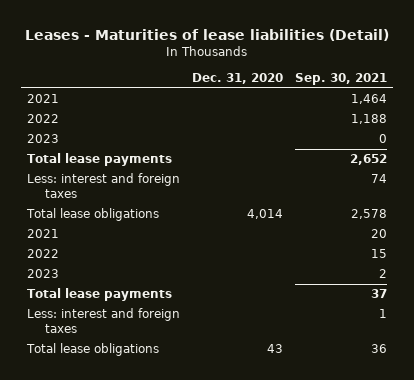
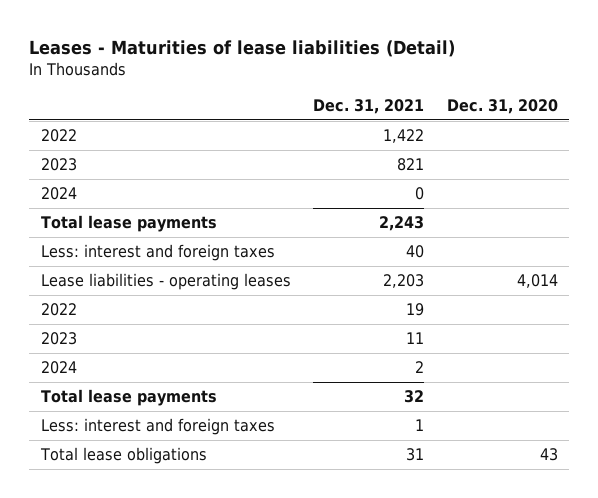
[295,73,388,86] Sep. 30, 2021 -> none
none -> [313,98,425,114] Dec. 31, 2021
[27,94,60,104] 2021 -> none
none -> [40,187,77,201] 2024
[27,229,60,239] 2021 -> none
[26,208,160,222] Total lease obligations -> [40,273,291,291] Lease liabilities - operating leases
none -> [40,361,77,375] 2024

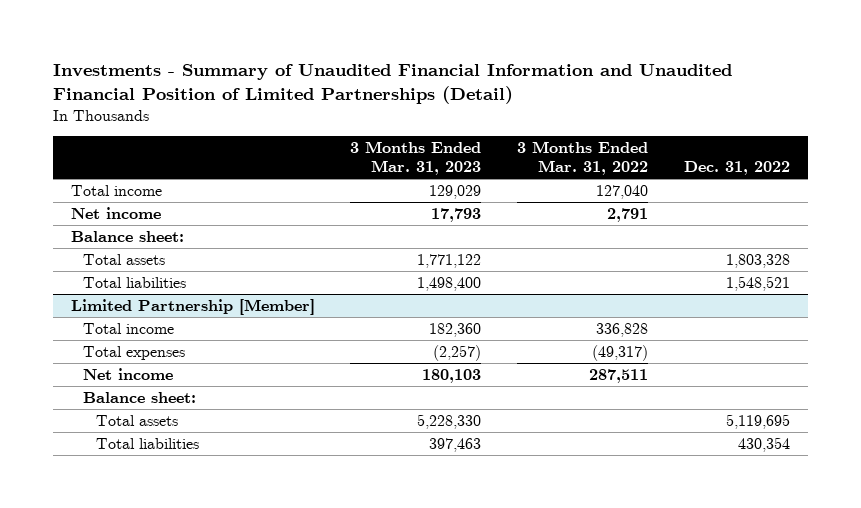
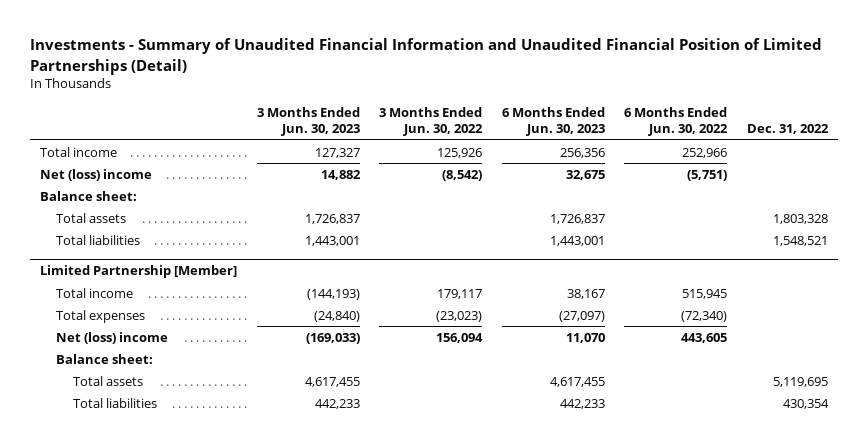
[350,140,482,176] 3 Months Ended Mar. 31, 2023 -> none
[517,140,649,176] 3 Months Ended Mar. 31, 2022 -> none
none -> [256,106,360,137] 3 Months Ended Jun. 30, 2023
none -> [379,106,484,137] 3 Months Ended Jun. 30, 2022
none -> [501,106,605,137] 6 Months Ended Jun. 30, 2023
none -> [624,106,729,137] 6 Months Ended Jun. 30, 2022
[70,206,161,219] Net income -> [40,168,153,181] Net (loss) income
[83,367,174,380] Net income -> [56,331,169,344] Net (loss) income

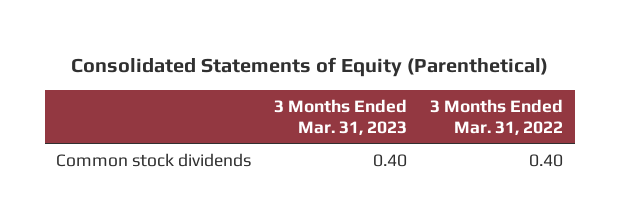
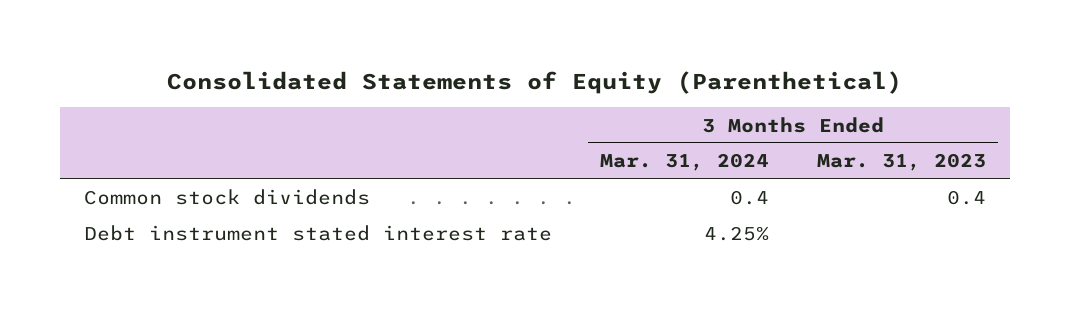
[430,98,564,135] 3 Months Ended Mar. 31, 2022 -> none
none -> [599,153,769,172] Mar. 31, 2024
[373,154,408,168] 0.40 -> [946,190,986,206] 0.4
none -> [83,225,552,242] Debt instrument stated interest rate

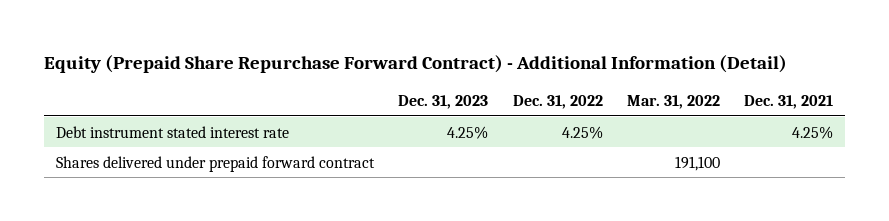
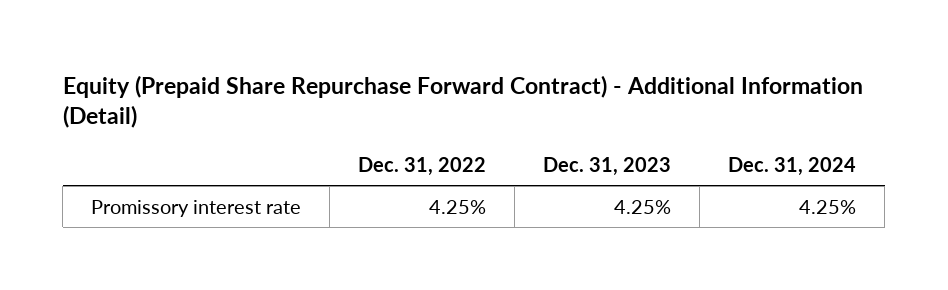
[626,95,720,110] Mar. 31, 2022 -> none
[743,95,833,110] Dec. 31, 2021 -> none
none -> [728,156,857,176] Dec. 31, 2024
[56,155,376,172] Shares delivered under prepaid forward contract -> none
[56,125,290,138] Debt instrument stated interest rate -> [91,199,302,217] Promissory interest rate

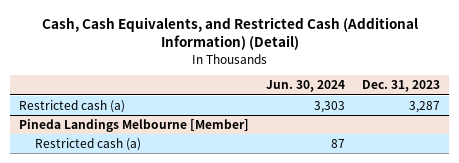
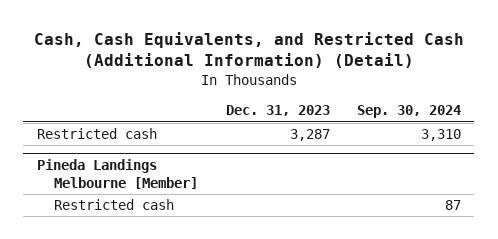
[266,80,346,93] Jun. 30, 2024 -> none
none -> [356,105,461,119] Sep. 30, 2024
[18,99,125,113] Restricted cash (a) -> [36,128,157,140] Restricted cash
[34,137,141,151] Restricted cash (a) -> [54,199,175,211] Restricted cash

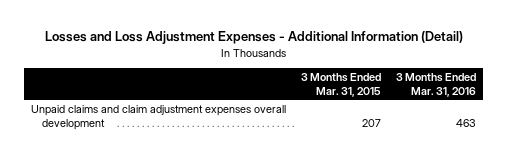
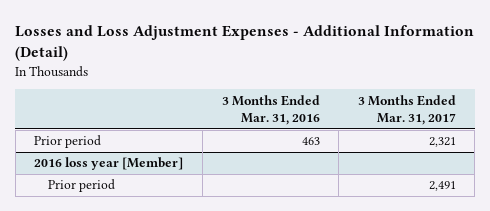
[301,72,382,97] 3 Months Ended Mar. 31, 2015 -> none
none -> [357,94,456,125] 3 Months Ended Mar. 31, 2017
[31,104,287,131] Unpaid claims and claim adjustment expenses overall development -> [34,135,102,149] Prior period
none -> [34,157,184,171] 2016 loss year [Member]
none -> [48,179,116,193] Prior period

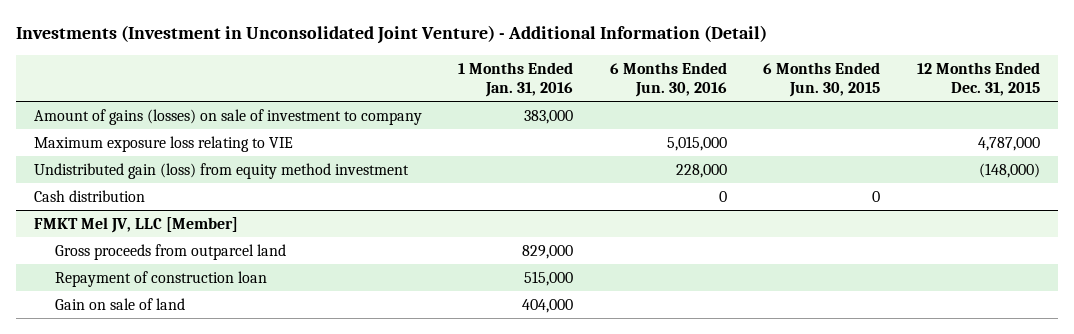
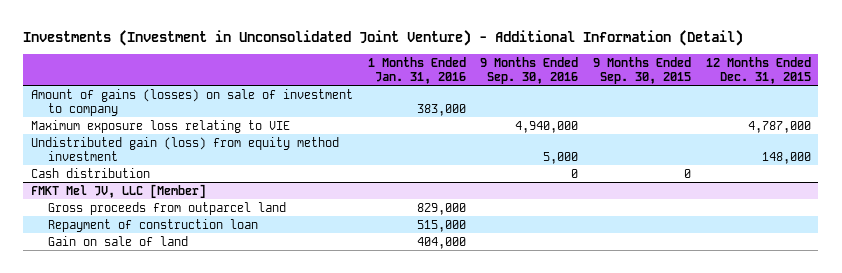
[609,61,727,98] 6 Months Ended Jun. 30, 2016 -> none
[763,61,881,98] 6 Months Ended Jun. 30, 2015 -> none
none -> [480,56,579,84] 9 Months Ended Sep. 30, 2016
none -> [593,56,692,84] 9 Months Ended Sep. 30, 2015
[978,162,1040,178] (148,000) -> [761,151,811,164] 148,000

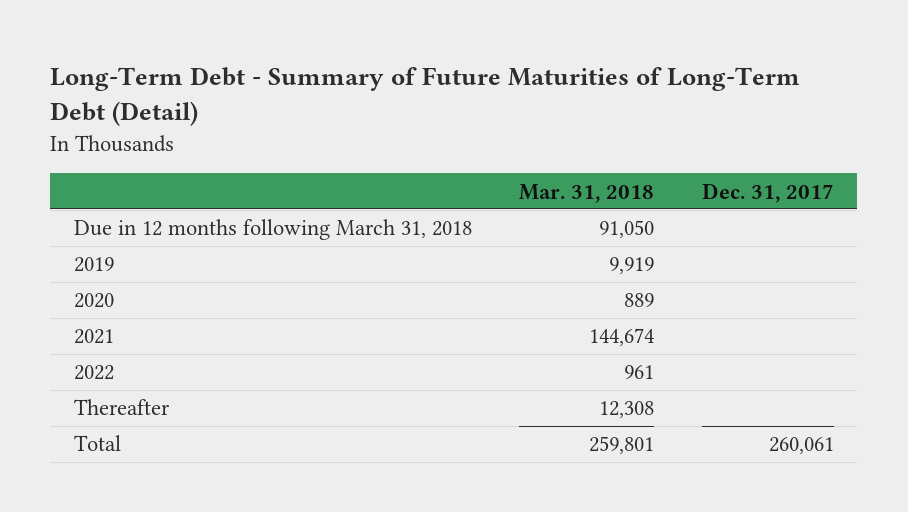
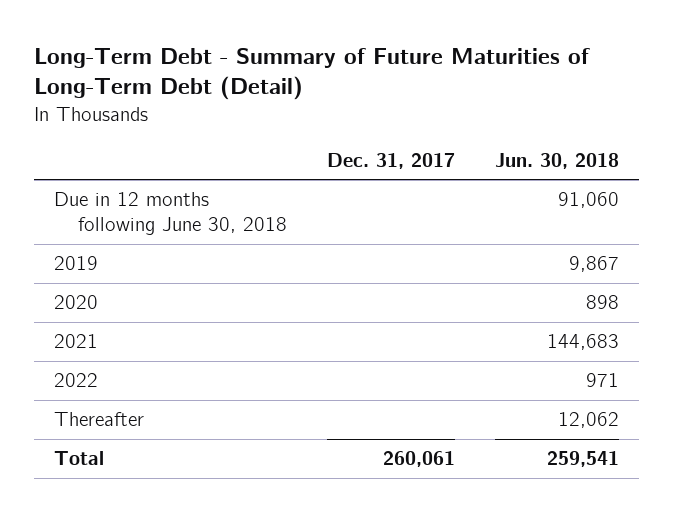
[519,183,655,203] Mar. 31, 2018 -> none
none -> [495,152,620,169] Jun. 30, 2018
[73,219,472,241] Due in 12 months following March 31, 2018 -> [53,192,288,236] Due in 12 months following June 30, 2018

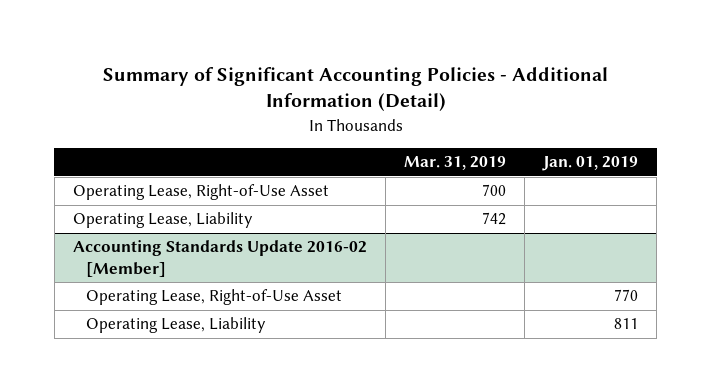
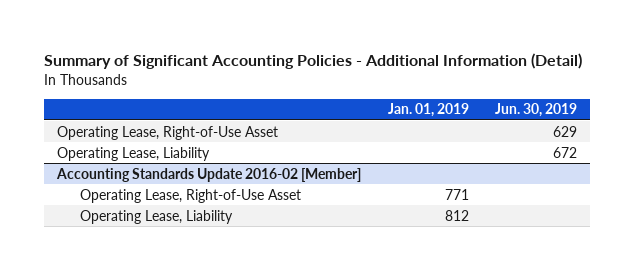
[404,156,507,171] Mar. 31, 2019 -> none
none -> [494,103,577,118] Jun. 30, 2019
[614,289,639,302] 770 -> [444,188,469,200] 771
[614,318,639,330] 811 -> [444,209,469,221] 812

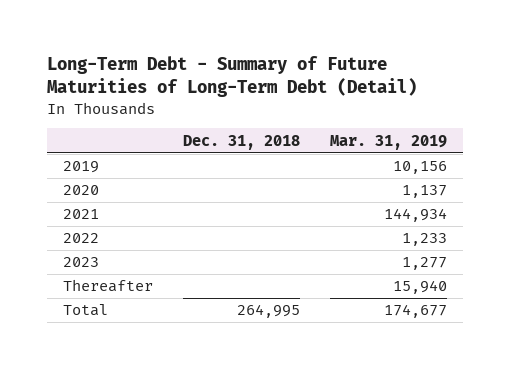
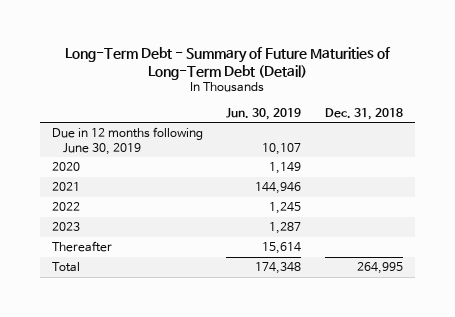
[330,134,448,150] Mar. 31, 2019 -> none
none -> [226,107,302,120] Jun. 30, 2019
[62,161,99,174] 2019 -> [51,126,203,155] Due in 12 months following June 30, 2019

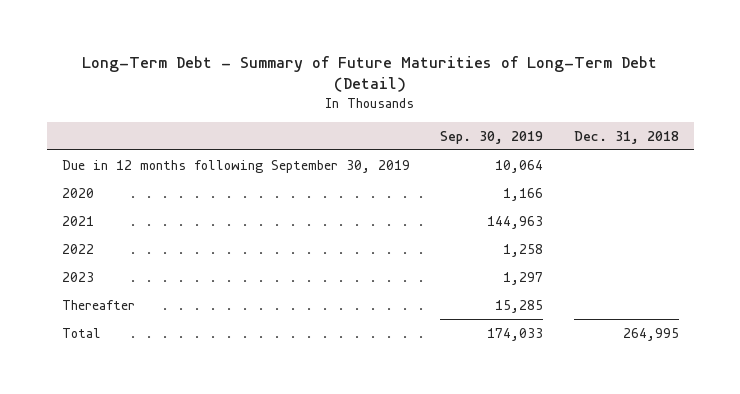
[226,107,302,120] Jun. 30, 2019 -> none
none -> [440,130,544,144] Sep. 30, 2019
[51,126,203,155] Due in 12 months following June 30, 2019 -> [61,159,410,173] Due in 12 months following September 30, 2019

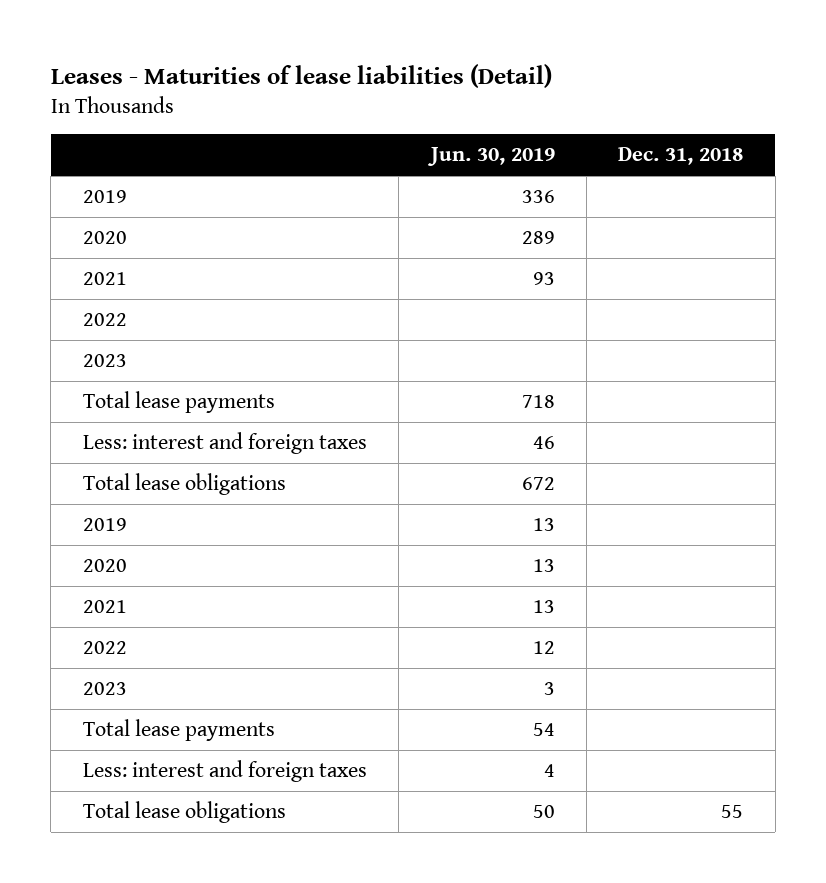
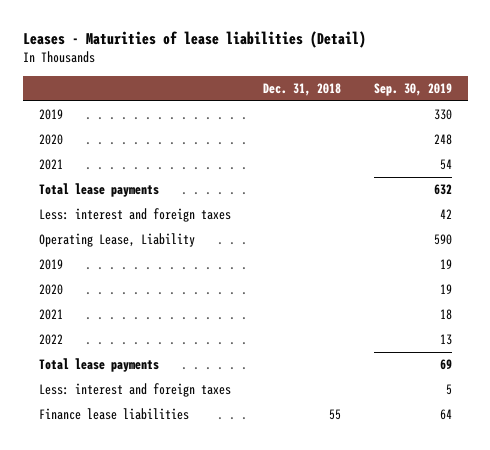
[426,147,555,167] Jun. 30, 2019 -> none
none -> [373,83,452,97] Sep. 30, 2019
[82,313,127,327] 2022 -> none
[82,354,127,368] 2023 -> none
[82,473,286,496] Total lease obligations -> [38,233,195,248] Operating Lease, Liability
[82,682,127,696] 2023 -> none
[82,801,286,824] Total lease obligations -> [38,408,189,421] Finance lease liabilities

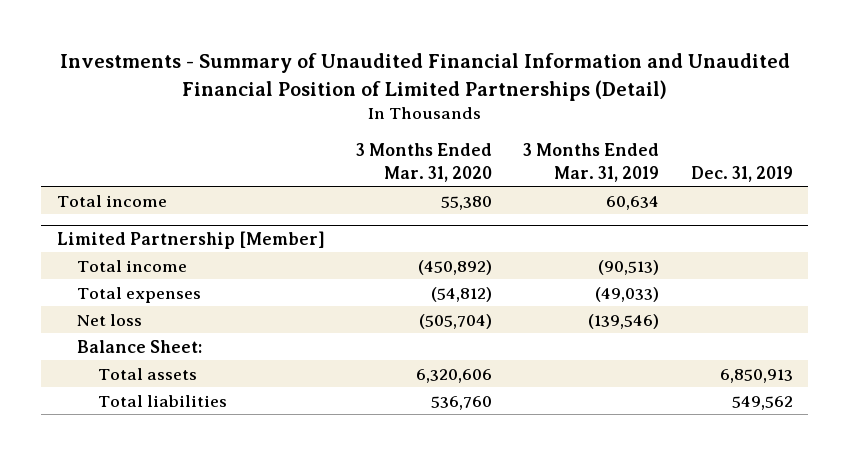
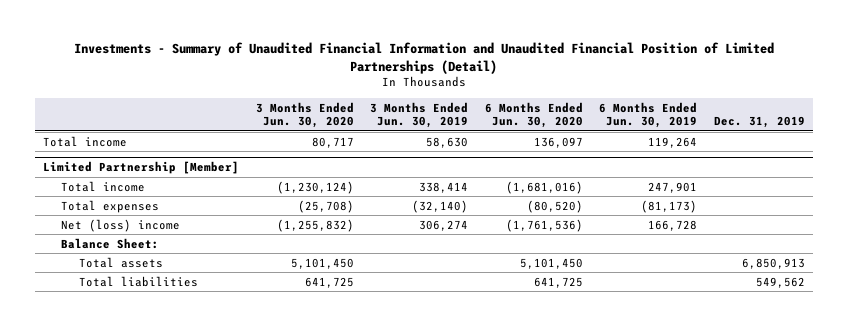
[356,143,493,182] 3 Months Ended Mar. 31, 2020 -> none
[523,143,660,182] 3 Months Ended Mar. 31, 2019 -> none
none -> [255,101,354,129] 3 Months Ended Jun. 30, 2020
none -> [370,101,469,129] 3 Months Ended Jun. 30, 2019
none -> [484,101,583,129] 6 Months Ended Jun. 30, 2020
none -> [599,101,698,129] 6 Months Ended Jun. 30, 2019
[77,313,143,326] Net loss -> [61,218,181,232] Net (loss) income

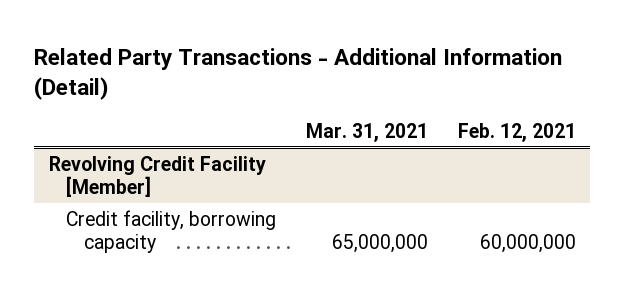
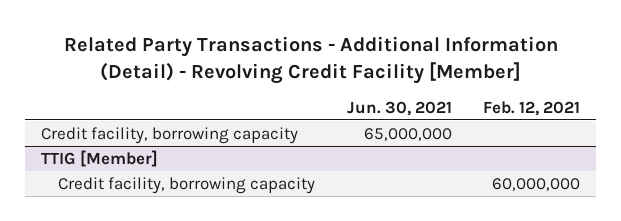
[34,47,563,101] Related Party Transactions - Additional Information (Detail) -> [63,36,558,85] Related Party Transactions - Additional Information (Detail) - Revolving Credit Facility [Member]
[306,122,429,142] Mar. 31, 2021 -> none
none -> [346,101,452,117] Jun. 30, 2021
none -> [40,126,298,144] Credit facility, borrowing capacity
[48,156,266,197] Revolving Credit Facility [Member] -> [40,149,158,167] TTIG [Member]

